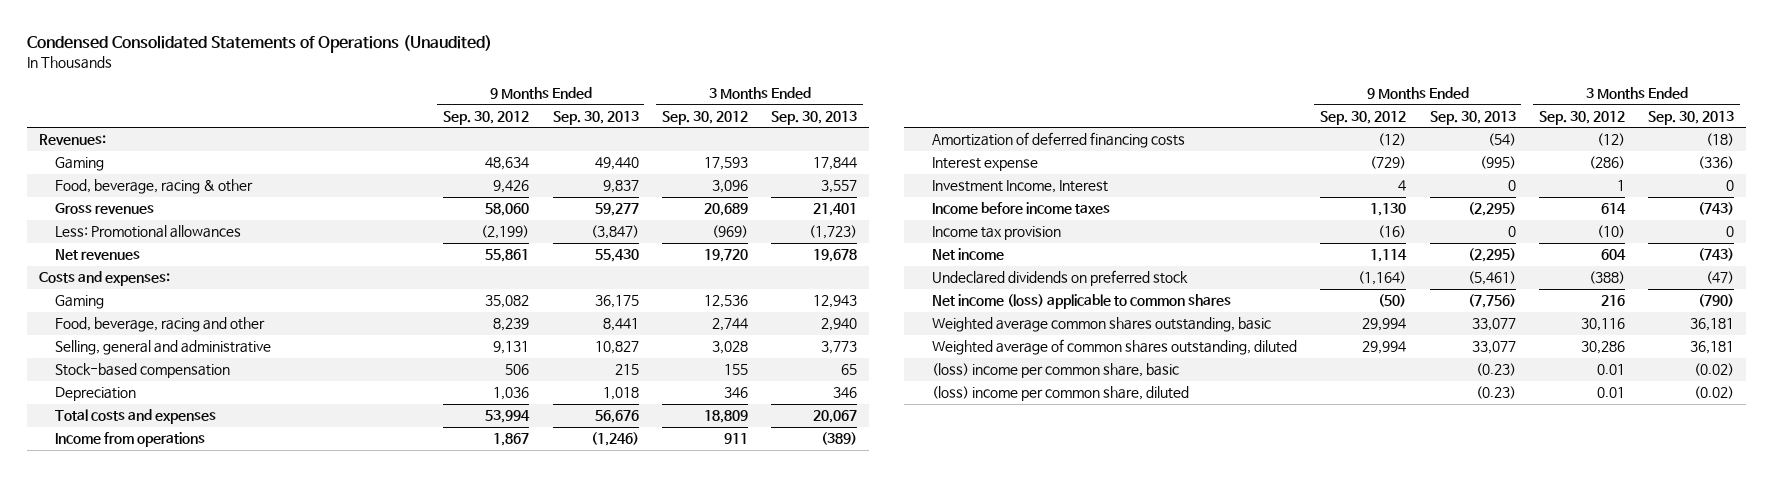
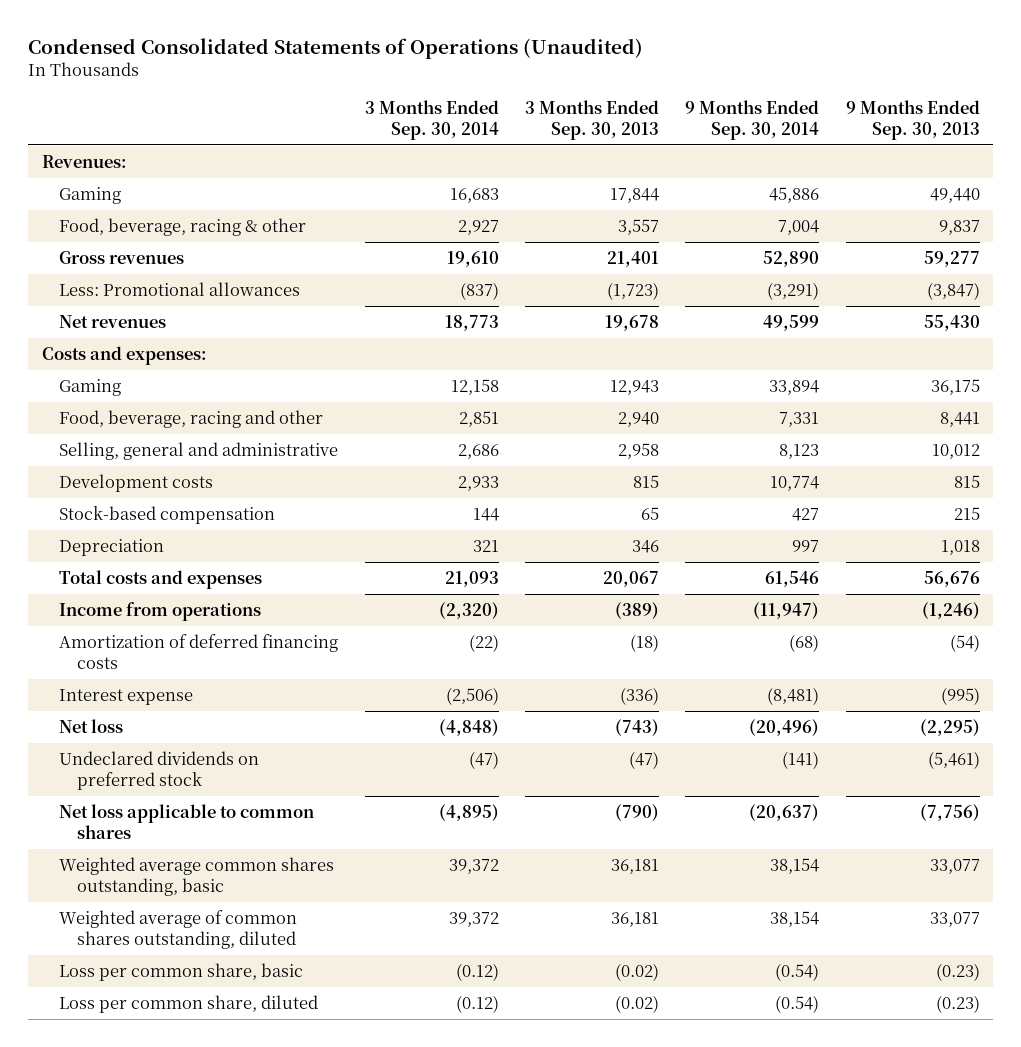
[443,110,530,125] Sep. 30, 2012 -> none
[661,110,748,125] Sep. 30, 2012 -> none
none -> [364,100,499,141] 3 Months Ended Sep. 30, 2014
none -> [685,100,820,141] 9 Months Ended Sep. 30, 2014
[594,341,639,355] 10,827 -> [931,443,980,459] 10,012
[821,341,858,355] 3,773 -> [617,442,659,459] 2,958
none -> [59,473,214,492] Development costs
[931,180,1108,194] Investment Income, Interest -> none
[931,202,1110,215] Income before income taxes -> none
[931,226,1061,241] Income tax provision -> none
[931,248,1004,261] Net income -> [59,718,124,733] Net loss
[931,294,1231,310] Net income (loss) applicable to common shares -> [59,803,315,839] Net loss applicable to common shares
[931,363,1179,379] (loss) income per common share, basic -> [59,962,304,981] Loss per common share, basic
[931,386,1189,402] (loss) income per common share, diluted -> [59,994,319,1013] Loss per common share, diluted

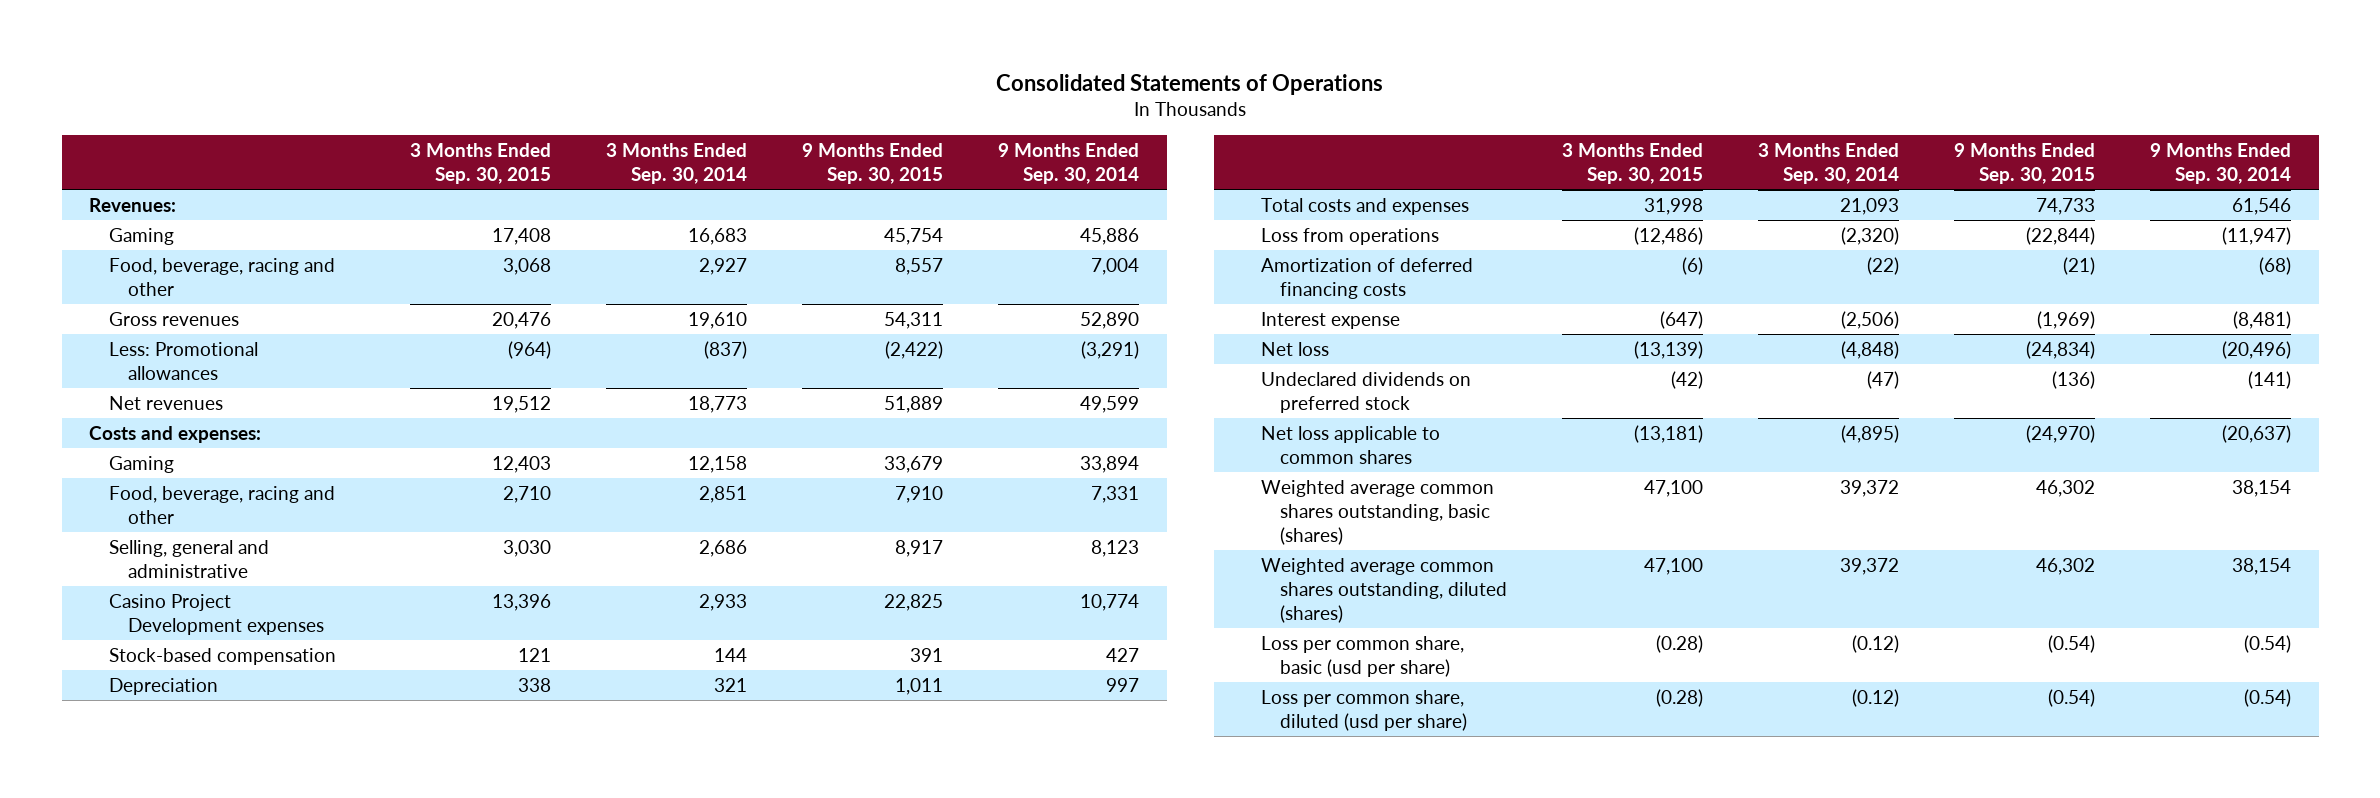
[28,37,644,59] Condensed Consolidated Statements of Operations (Unaudited) -> [996,73,1384,95] Consolidated Statements of Operations
[524,100,659,141] 3 Months Ended Sep. 30, 2013 -> none
[845,100,980,141] 9 Months Ended Sep. 30, 2013 -> none
none -> [409,142,551,185] 3 Months Ended Sep. 30, 2015
none -> [802,142,944,185] 9 Months Ended Sep. 30, 2015
[59,217,307,236] Food, beverage, racing & other -> [108,257,335,296] Food, beverage, racing and other
[59,473,214,492] Development costs -> [108,593,324,635] Casino Project Development expenses
[59,601,262,621] Income from operations -> [1260,227,1439,245] Loss from operations
[59,856,335,896] Weighted average common shares outstanding, basic -> [1260,479,1494,545] Weighted average common shares outstanding, basic (shares)
[59,909,298,949] Weighted average of common shares outstanding, diluted -> [1260,557,1507,623] Weighted average common shares outstanding, diluted (shares)
[59,962,304,981] Loss per common share, basic -> [1260,635,1464,677] Loss per common share, basic (usd per share)
[59,994,319,1013] Loss per common share, diluted -> [1260,689,1467,731] Loss per common share, diluted (usd per share)

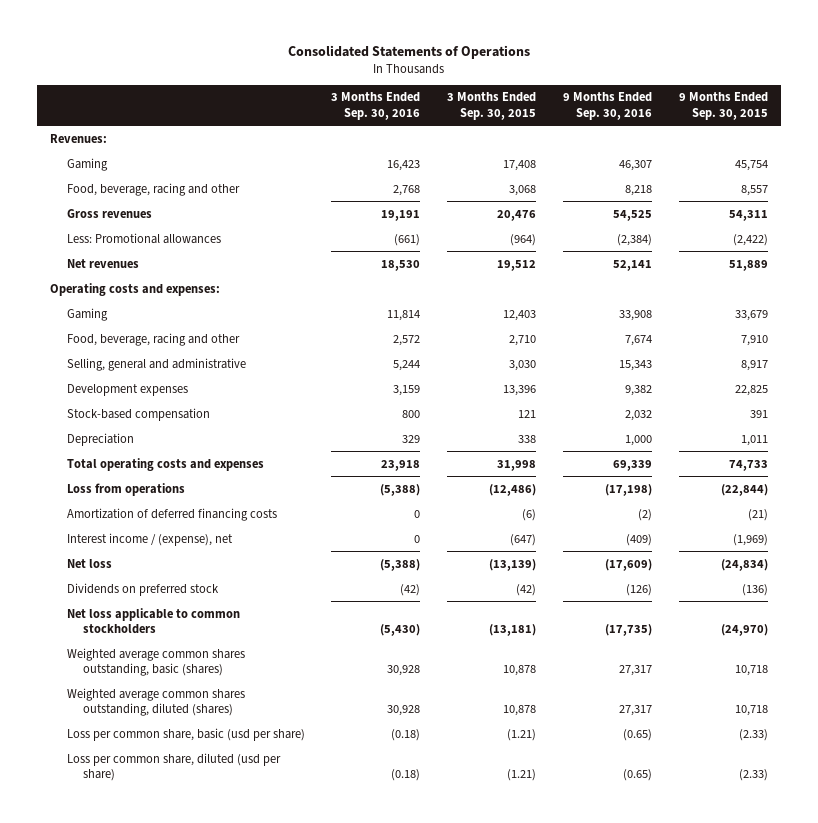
[605,142,747,185] 3 Months Ended Sep. 30, 2014 -> none
[998,142,1140,185] 9 Months Ended Sep. 30, 2014 -> none
none -> [331,92,421,120] 3 Months Ended Sep. 30, 2016
none -> [562,92,652,120] 9 Months Ended Sep. 30, 2016
[89,425,262,443] Costs and expenses: -> [50,282,221,296] Operating costs and expenses:
[108,593,324,635] Casino Project Development expenses -> [66,383,188,396] Development expenses
[1260,197,1469,215] Total costs and expenses -> [66,457,264,471] Total operating costs and expenses
[1260,311,1400,329] Interest expense -> [66,532,233,546] Interest income / (expense), net
[1260,371,1471,413] Undeclared dividends on preferred stock -> [66,582,219,596] Dividends on preferred stock
[1260,425,1440,464] Net loss applicable to common shares -> [66,607,240,634] Net loss applicable to common stockholders
[1643,479,1703,497] 47,100 -> [503,664,537,676] 10,878
[2035,479,2095,497] 46,302 -> [734,664,768,676] 10,718
[1643,557,1703,575] 47,100 -> [503,704,537,716] 10,878
[2035,557,2095,575] 46,302 -> [734,704,768,716] 10,718
[1655,634,1703,653] (0.28) -> [507,728,537,741] (1.21)
[2047,634,2095,653] (0.54) -> [738,728,768,741] (2.33)
[1655,688,1703,707] (0.28) -> [507,768,537,781] (1.21)
[2047,688,2095,707] (0.54) -> [738,768,768,781] (2.33)

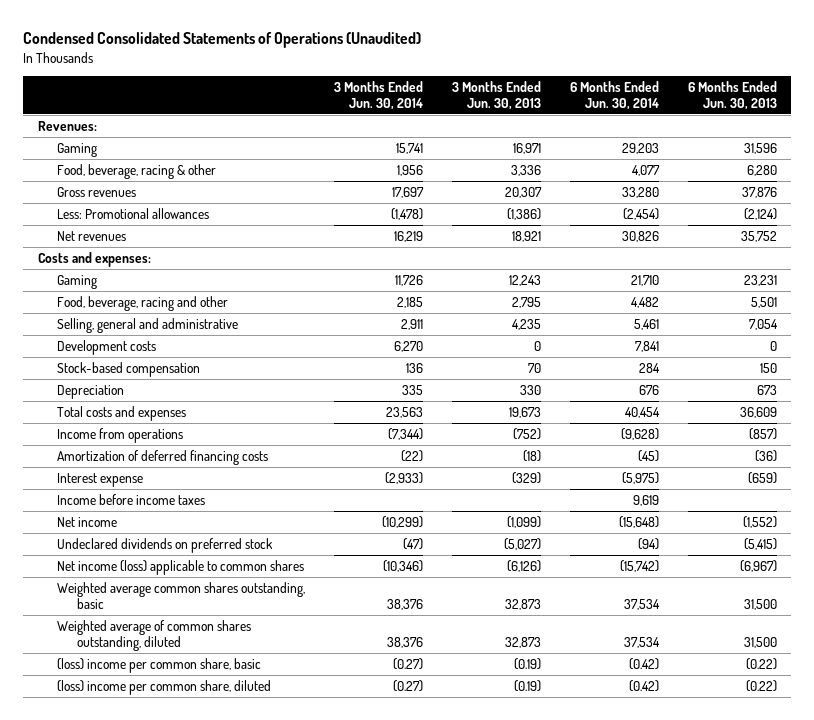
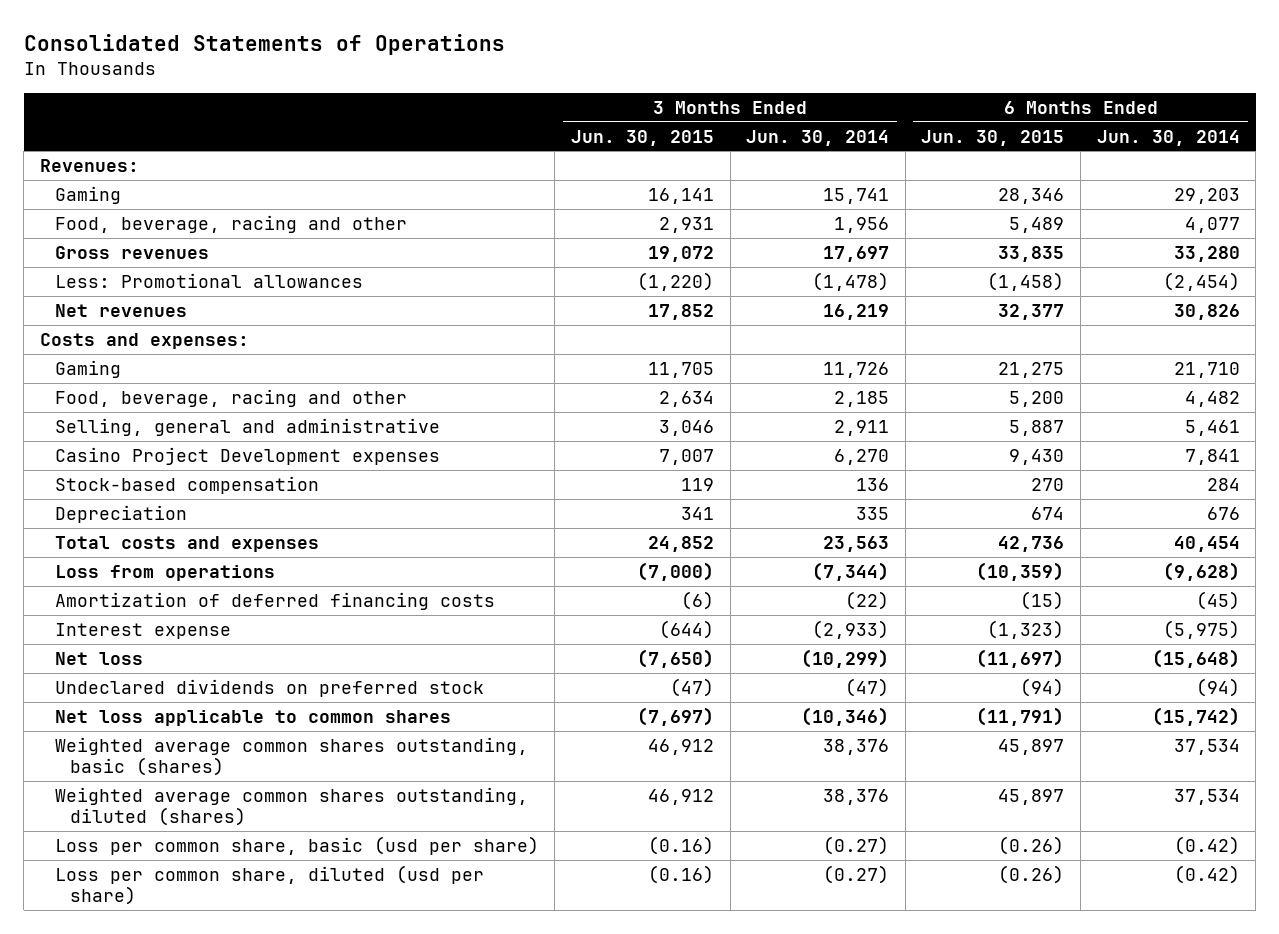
[23,32,422,49] Condensed Consolidated Statements of Operations (Unaudited) -> [23,34,505,56] Consolidated Statements of Operations
[451,81,541,110] 3 Months Ended Jun. 30, 2013 -> none
[687,81,777,110] 6 Months Ended Jun. 30, 2013 -> none
none -> [570,129,714,146] Jun. 30, 2015
none -> [921,129,1065,146] Jun. 30, 2015
[57,163,217,179] Food, beverage, racing & other -> [54,214,407,233] Food, beverage, racing and other
[57,339,157,355] Development costs -> [54,446,440,465] Casino Project Development expenses
[57,427,184,443] Income from operations -> [54,564,275,581] Loss from operations
[57,493,206,505] Income before income taxes -> none
[57,516,118,527] Net income -> [54,651,143,665] Net loss
[57,559,305,575] Net income (loss) applicable to common shares -> [54,709,451,726] Net loss applicable to common shares
[57,581,306,609] Weighted average common shares outstanding, basic -> [54,736,528,777] Weighted average common shares outstanding, basic (shares)
[57,619,252,651] Weighted average of common shares outstanding, diluted -> [54,786,528,827] Weighted average common shares outstanding, diluted (shares)
[57,657,262,673] (loss) income per common share, basic -> [54,835,539,855] Loss per common share, basic (usd per share)
[57,679,272,695] (loss) income per common share, diluted -> [54,864,484,906] Loss per common share, diluted (usd per share)

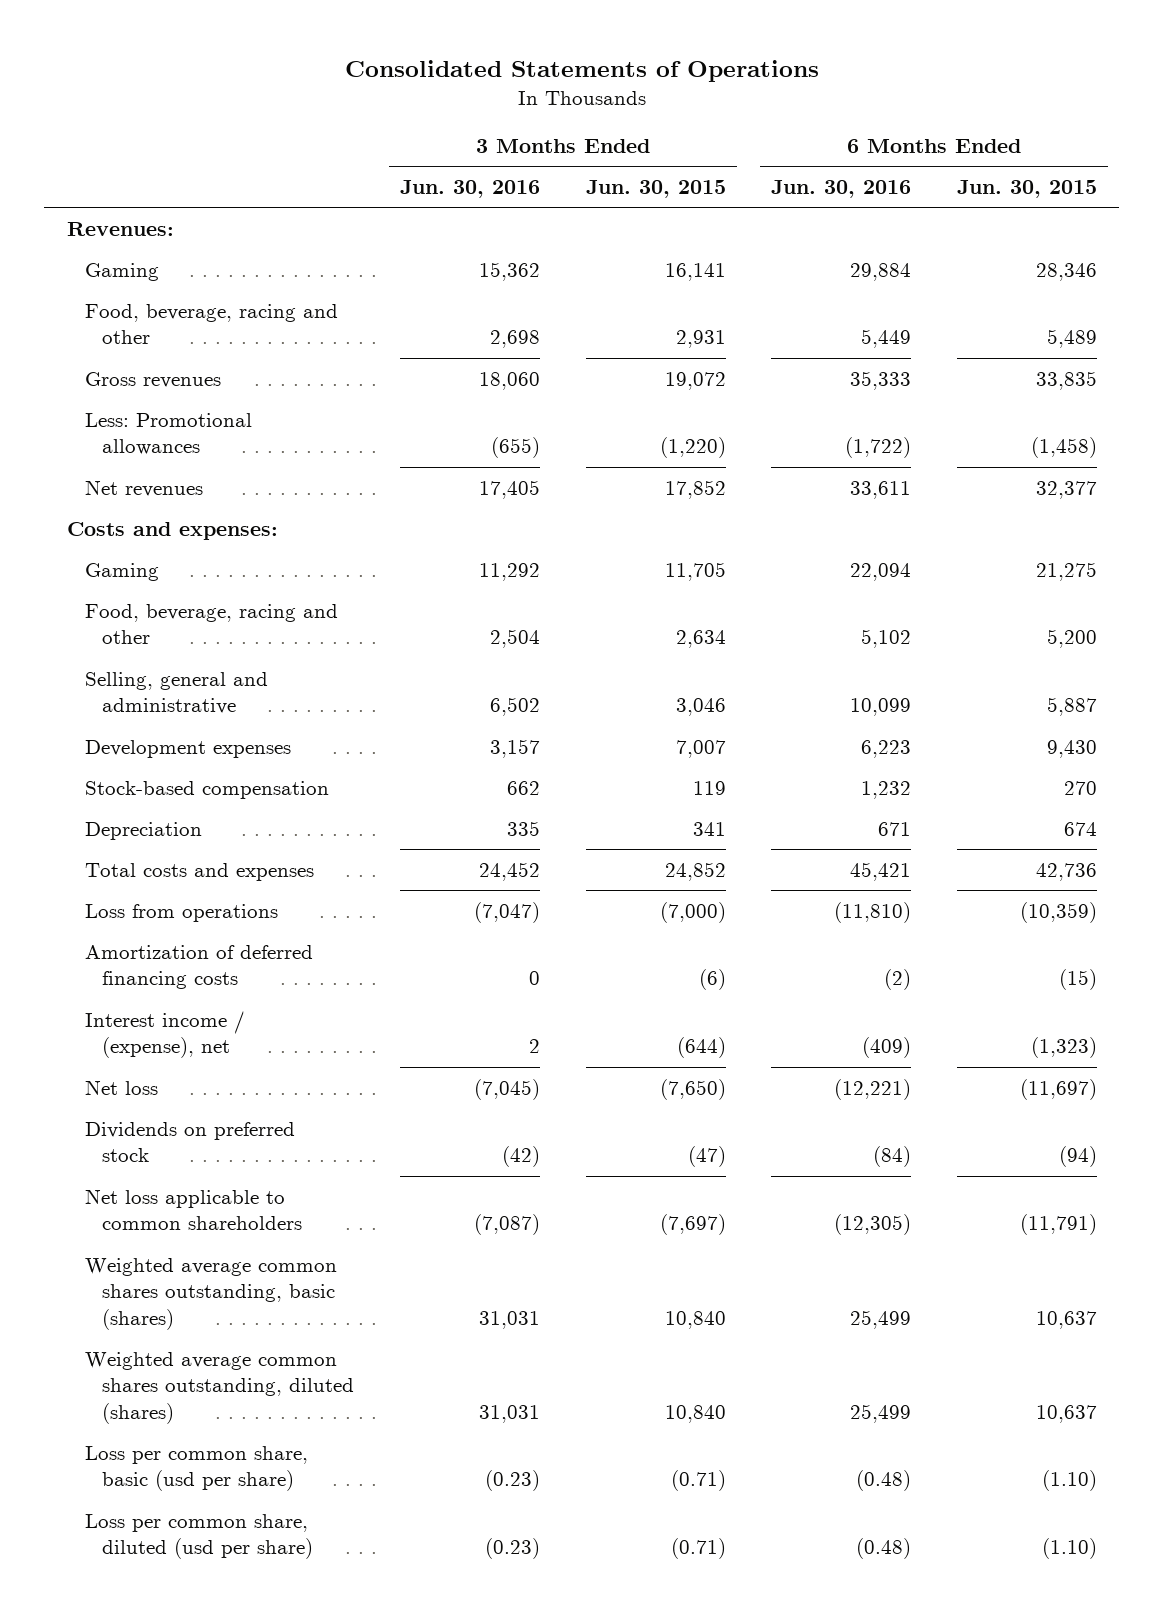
[746,129,890,146] Jun. 30, 2014 -> none
[1096,129,1240,146] Jun. 30, 2014 -> none
none -> [399,180,540,199] Jun. 30, 2016
none -> [771,180,912,199] Jun. 30, 2016
[54,446,440,465] Casino Project Development expenses -> [84,739,291,758] Development expenses
[54,622,231,639] Interest expense -> [84,1010,245,1059] Interest income / (expense), net
[54,678,484,697] Undeclared dividends on preferred stock -> [84,1121,295,1163] Dividends on preferred stock
[54,709,451,726] Net loss applicable to common shares -> [84,1188,303,1231] Net loss applicable to common shareholders
[647,738,714,755] 46,912 -> [664,1311,726,1330] 10,840
[998,738,1065,755] 45,897 -> [1035,1311,1097,1330] 10,637
[647,788,714,805] 46,912 -> [664,1405,726,1424] 10,840
[998,788,1065,805] 45,897 -> [1035,1405,1097,1424] 10,637
[647,835,714,855] (0.16) -> [670,1470,726,1492] (0.71)
[998,835,1065,855] (0.26) -> [1041,1470,1097,1492] (1.10)
[647,864,714,884] (0.16) -> [670,1538,726,1560] (0.71)
[998,864,1065,884] (0.26) -> [1041,1538,1097,1560] (1.10)

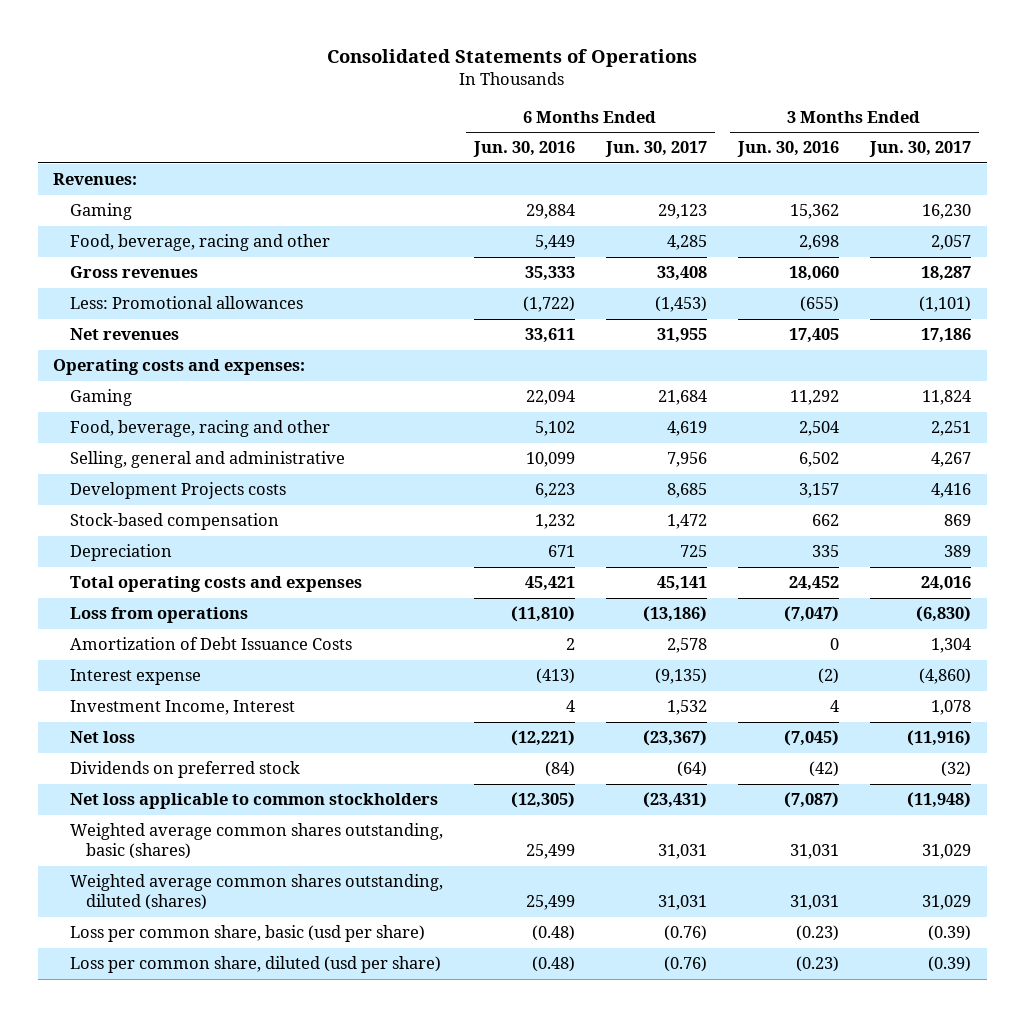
[585,180,726,199] Jun. 30, 2015 -> none
[956,180,1097,199] Jun. 30, 2015 -> none
none -> [604,141,707,158] Jun. 30, 2017
none -> [868,141,971,158] Jun. 30, 2017
[66,521,278,540] Costs and expenses: -> [53,359,306,376] Operating costs and expenses:
[84,739,291,758] Development expenses -> [69,482,286,500] Development Projects costs
[84,862,314,881] Total costs and expenses -> [69,576,362,593] Total operating costs and expenses
[84,944,313,990] Amortization of deferred financing costs -> none
none -> [69,637,352,651] Amortization of Debt Issuance Costs
[84,1010,245,1059] Interest income / (expense), net -> [69,669,201,686] Interest expense
[528,1039,540,1054] 2 -> [817,668,839,685] (2)
[862,1037,912,1059] (409) -> [535,668,575,685] (413)
none -> [69,700,295,716] Investment Income, Interest
[84,1188,303,1231] Net loss applicable to common shareholders -> [69,793,438,810] Net loss applicable to common stockholders

